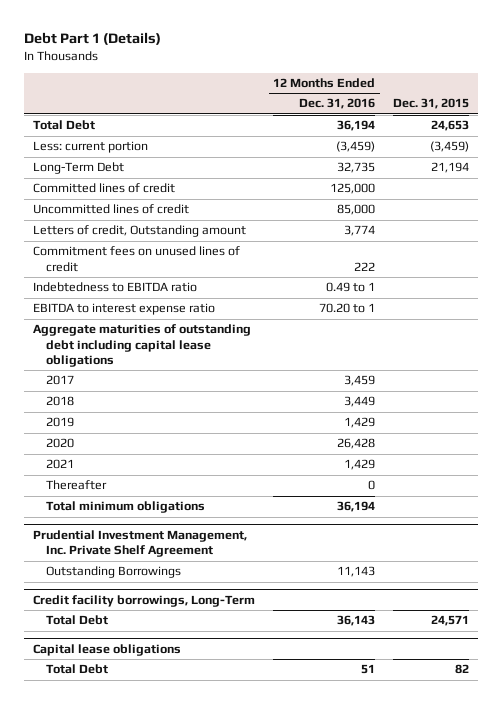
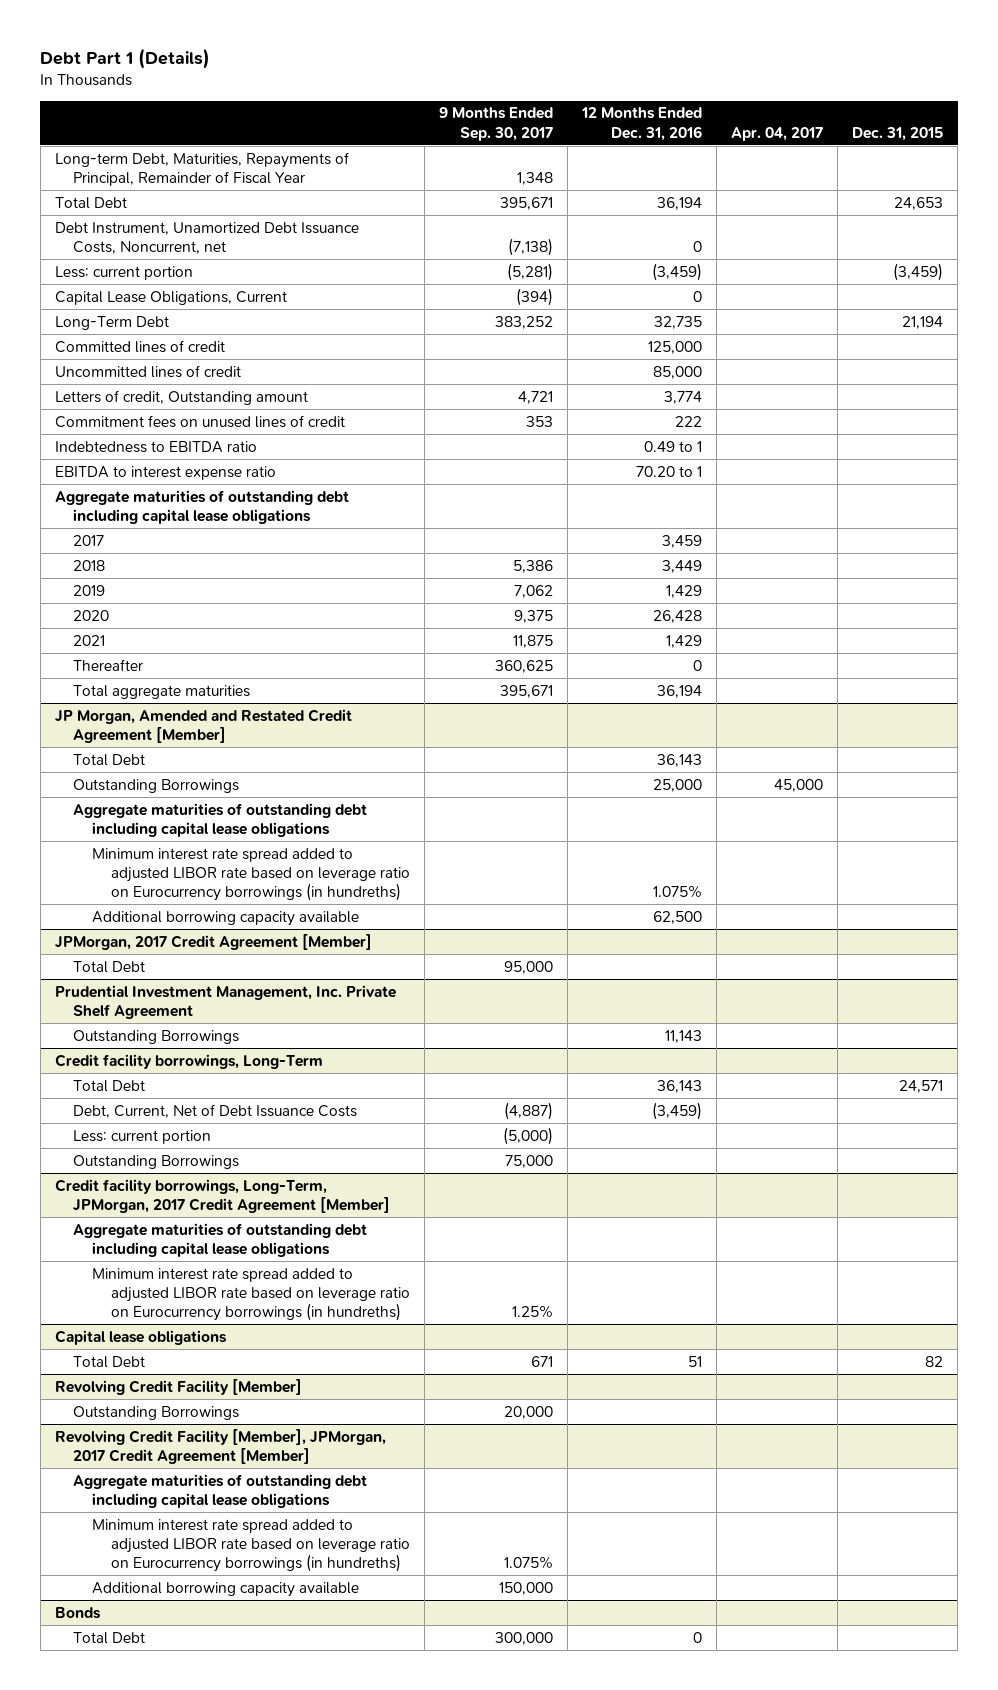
none -> [438,107,553,141] 9 Months Ended Sep. 30, 2017
none -> [731,126,824,141] Apr. 04, 2017
none -> [54,151,349,186] Long-term Debt, Maturities, Repayments of Principal, Remainder of Fiscal Year
none -> [54,221,359,254] Debt Instrument, Unamortized Debt Issuance Costs, Noncurrent, net
none -> [54,290,287,305] Capital Lease Obligations, Current
[46,501,206,514] Total minimum obligations -> [73,684,251,699] Total aggregate maturities
none -> [54,708,352,743] JP Morgan, Amended and Restated Credit Agreement [Member]
none -> [73,753,146,766] Total Debt
none -> [73,778,240,793] Outstanding Borrowings
none -> [73,802,368,837] Aggregate maturities of outstanding debt including capital lease obligations
none -> [92,847,410,901] Minimum interest rate spread added to adjusted LIBOR rate based on leverage ratio on Eurocurrency borrowings (in hundreths)
none -> [92,910,360,926] Additional borrowing capacity available
none -> [54,933,372,950] JPMorgan, 2017 Credit Agreement [Member]
none -> [73,960,146,973] Total Debt
none -> [73,1103,358,1118] Debt, Current, Net of Debt Issuance Costs
none -> [73,1129,212,1144] Less: current portion
none -> [73,1154,240,1169] Outstanding Borrowings
none -> [54,1178,391,1213] Credit facility borrowings, Long-Term, JPMorgan, 2017 Credit Agreement [Member]
none -> [73,1222,368,1257] Aggregate maturities of outstanding debt including capital lease obligations
none -> [92,1267,410,1321] Minimum interest rate spread added to adjusted LIBOR rate based on leverage ratio on Eurocurrency borrowings (in hundreths)
none -> [54,1378,302,1395] Revolving Credit Facility [Member]
none -> [73,1405,240,1420] Outstanding Borrowings
none -> [54,1428,386,1464] Revolving Credit Facility [Member], JPMorgan, 2017 Credit Agreement [Member]
none -> [73,1473,368,1508] Aggregate maturities of outstanding debt including capital lease obligations
none -> [92,1518,410,1572] Minimum interest rate spread added to adjusted LIBOR rate based on leverage ratio on Eurocurrency borrowings (in hundreths)
none -> [92,1581,360,1597] Additional borrowing capacity available
none -> [54,1606,101,1619] Bonds
none -> [73,1631,146,1644] Total Debt

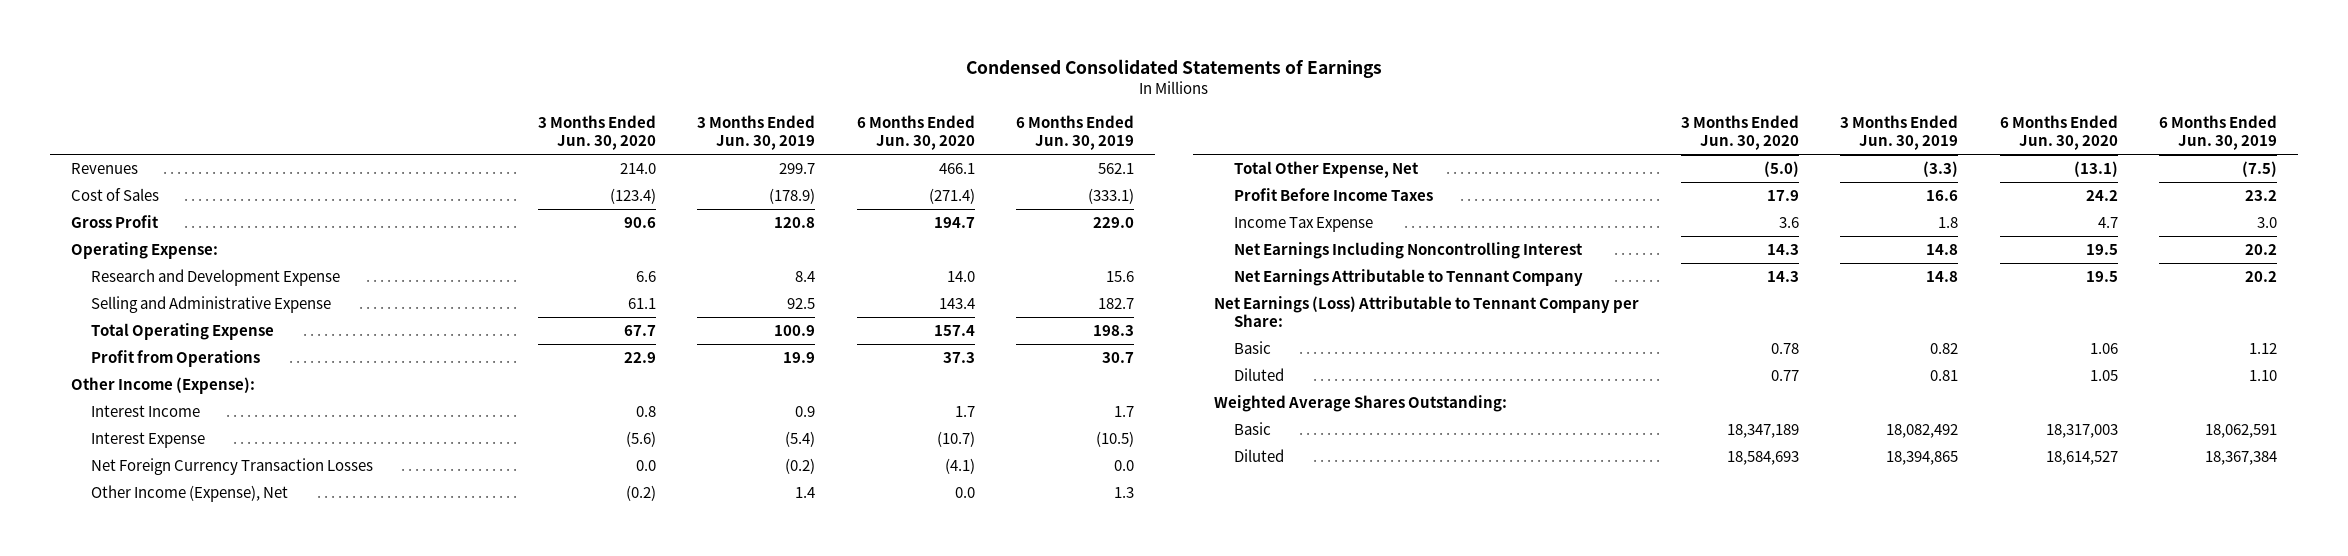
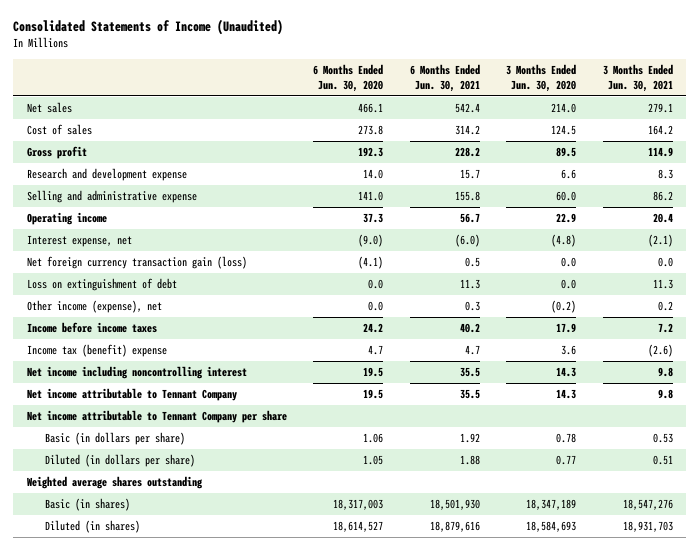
[966,58,1383,78] Condensed Consolidated Statements of Earnings -> [13,19,284,36] Consolidated Statements of Income (Unaudited)
[697,114,816,151] 3 Months Ended Jun. 30, 2019 -> none
[1016,114,1135,151] 6 Months Ended Jun. 30, 2019 -> none
none -> [409,63,480,92] 6 Months Ended Jun. 30, 2021
none -> [602,63,673,92] 3 Months Ended Jun. 30, 2021
[70,241,218,259] Operating Expense: -> none
[91,322,275,340] Total Operating Expense -> none
[70,376,255,394] Other Income (Expense): -> none
[91,404,201,417] Interest Income -> none
[1234,160,1420,178] Total Other Expense, Net -> none
[70,162,138,174] Revenues -> [26,102,72,114] Net sales
[70,187,159,201] Cost of Sales -> [26,124,92,136] Cost of sales
[609,187,656,204] (123.4) -> [551,125,577,136] 124.5
[928,187,975,204] (271.4) -> [358,125,384,136] 273.8
[70,214,159,228] Gross Profit -> [26,146,87,160] Gross profit
[623,216,656,228] 90.6 -> [556,147,577,158] 89.5
[933,216,975,228] 194.7 -> [358,147,384,158] 192.3
[91,268,341,286] Research and Development Expense -> [26,168,187,182] Research and development expense
[91,295,332,313] Selling and Administrative Expense -> [26,190,197,204] Selling and administrative expense
[627,297,656,309] 61.1 -> [556,191,577,202] 60.0
[938,297,975,309] 143.4 -> [358,191,384,202] 141.0
[91,349,261,367] Profit from Operations -> [26,212,107,226] Operating income
[91,431,206,448] Interest Expense -> [26,235,132,248] Interest expense, net
[625,430,656,447] (5.6) -> [551,234,577,248] (4.8)
[936,430,975,447] (10.7) -> [358,234,384,248] (9.0)
[91,457,374,475] Net Foreign Currency Transaction Losses -> [26,256,247,270] Net foreign currency transaction gain (loss)
none -> [26,278,177,292] Loss on extinguishment of debt
[91,484,289,502] Other Income (Expense), Net -> [26,300,162,314] Other income (expense), net
[1234,187,1434,201] Profit Before Income Taxes -> [26,322,157,334] Income before income taxes
[1234,216,1374,232] Income Tax Expense -> [26,344,167,358] Income tax (benefit) expense
[1234,241,1584,259] Net Earnings Including Noncontrolling Interest -> [26,366,247,380] Net income including noncontrolling interest
[1234,268,1584,286] Net Earnings Attributable to Tennant Company -> [26,388,237,402] Net income attributable to Tennant Company
[1213,295,1639,328] Net Earnings (Loss) Attributable to Tennant Company per Share: -> [26,410,287,424] Net income attributable to Tennant Company per share
[1234,340,1272,354] Basic -> [44,432,185,446] Basic (in dollars per share)
[1234,367,1285,381] Diluted -> [44,454,195,468] Diluted (in dollars per share)
[1213,394,1507,412] Weighted Average Shares Outstanding: -> [26,476,203,490] Weighted average shares outstanding
[1234,421,1272,435] Basic -> [44,498,130,512] Basic (in shares)
[1234,448,1285,462] Diluted -> [44,520,140,534] Diluted (in shares)

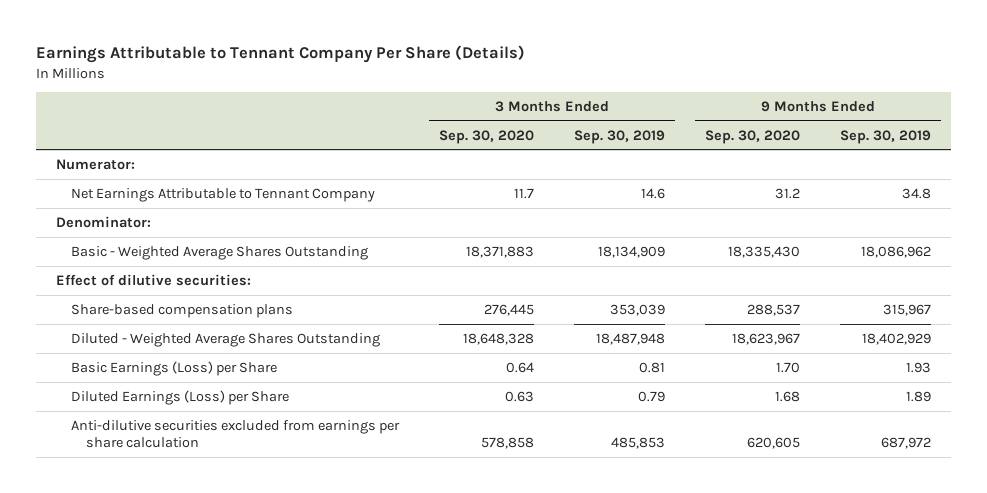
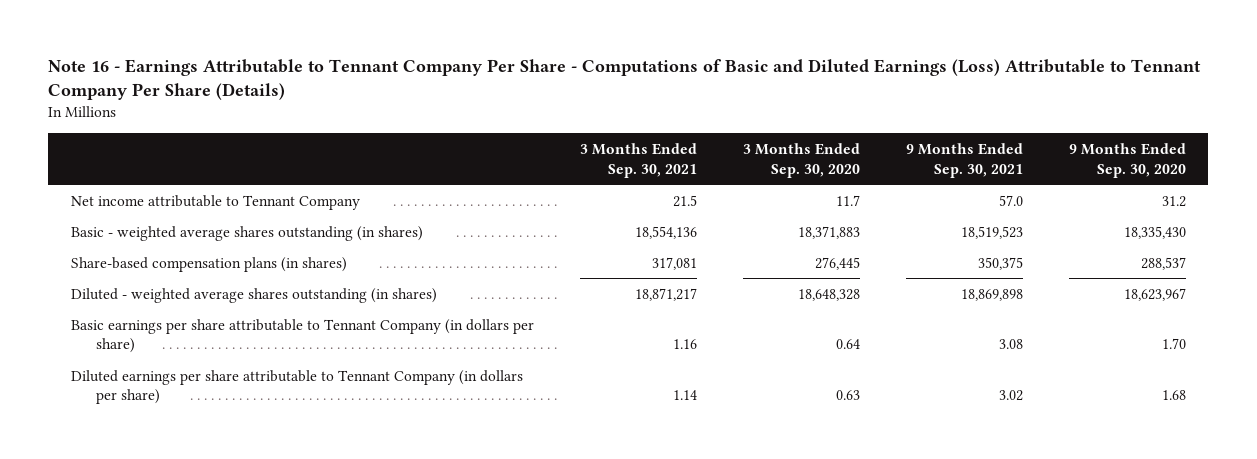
[35,45,525,64] Earnings Attributable to Tennant Company Per Share (Details) -> [48,59,1202,101] Note 16 - Earnings Attributable to Tennant Company Per Share - Computations of Basic and Diluted Earnings (Loss) Attributable to Tennant Company Per Share (Details)
[574,129,666,144] Sep. 30, 2019 -> none
[840,129,932,144] Sep. 30, 2019 -> none
none -> [579,142,697,178] 3 Months Ended Sep. 30, 2021
none -> [905,142,1023,178] 9 Months Ended Sep. 30, 2021
[55,158,135,170] Numerator: -> none
[55,215,151,228] Denominator: -> none
[55,273,251,286] Effect of dilutive securities: -> none
[70,419,400,449] Anti-dilutive securities excluded from earnings per share calculation -> none
[70,187,375,202] Net Earnings Attributable to Tennant Company -> [71,194,361,210] Net income attributable to Tennant Company
[70,245,368,260] Basic - Weighted Average Shares Outstanding -> [71,225,424,241] Basic - weighted average shares outstanding (in shares)
[70,303,293,318] Share-based compensation plans -> [71,256,348,272] Share-based compensation plans (in shares)
[70,332,380,347] Diluted - Weighted Average Shares Outstanding -> [71,287,438,303] Diluted - weighted average shares outstanding (in shares)
[70,360,277,376] Basic Earnings (Loss) per Share -> [71,318,535,354] Basic earnings per share attributable to Tennant Company (in dollars per share)
[70,389,289,405] Diluted Earnings (Loss) per Share -> [71,369,524,405] Diluted earnings per share attributable to Tennant Company (in dollars per share)

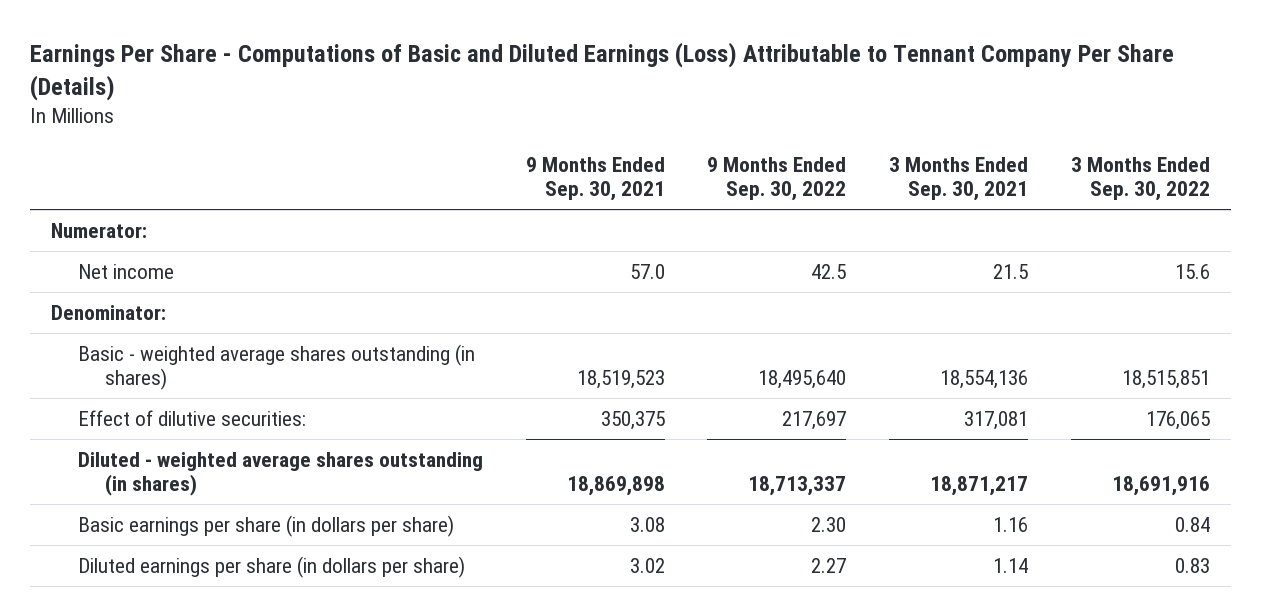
[48,59,1202,101] Note 16 - Earnings Attributable to Tennant Company Per Share - Computations of Basic and Diluted Earnings (Loss) Attributable to Tennant Company Per Share (Details) -> [29,42,1174,101] Earnings Per Share - Computations of Basic and Diluted Earnings (Loss) Attributable to Tennant Company Per Share (Details)
[742,142,860,178] 3 Months Ended Sep. 30, 2020 -> none
[1068,142,1186,178] 9 Months Ended Sep. 30, 2020 -> none
none -> [707,156,847,202] 9 Months Ended Sep. 30, 2022
none -> [1070,156,1210,202] 3 Months Ended Sep. 30, 2022
none -> [50,222,147,238] Numerator:
[71,194,361,210] Net income attributable to Tennant Company -> [78,263,175,279] Net income
none -> [50,304,166,320] Denominator:
[71,256,348,272] Share-based compensation plans (in shares) -> [78,409,307,426] Effect of dilutive securities:
[71,318,535,354] Basic earnings per share attributable to Tennant Company (in dollars per share) -> [78,514,455,537] Basic earnings per share (in dollars per share)
[71,369,524,405] Diluted earnings per share attributable to Tennant Company (in dollars per share) -> [78,555,466,578] Diluted earnings per share (in dollars per share)

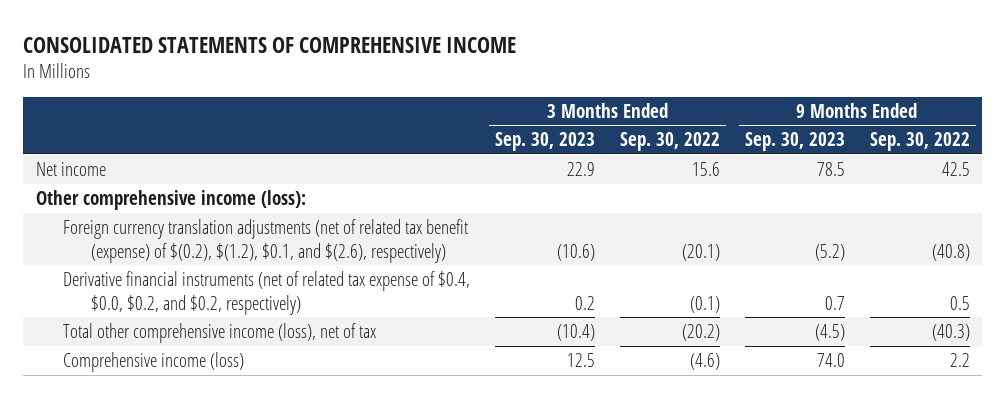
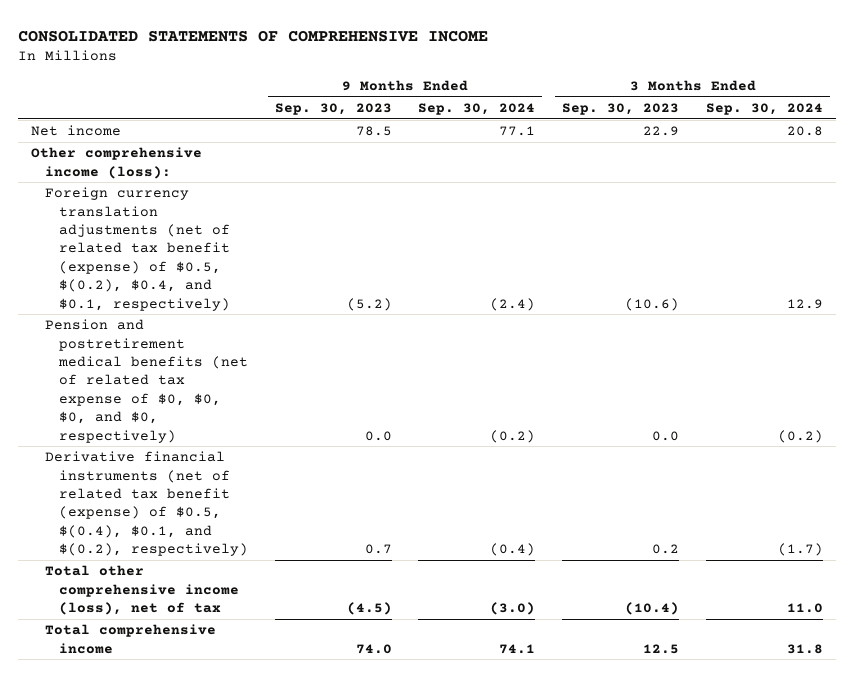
[619,132,720,152] Sep. 30, 2022 -> none
[869,132,970,152] Sep. 30, 2022 -> none
none -> [418,103,536,116] Sep. 30, 2024
none -> [705,103,823,116] Sep. 30, 2024
[63,218,469,263] Foreign currency translation adjustments (net of related tax benefit (expense) of $(0.2), $(1.2), $0.1, and $(2.6), respectively) -> [45,187,230,311] Foreign currency translation adjustments (net of related tax benefit (expense) of $0.5, $(0.2), $0.4, and $0.1, respectively)
none -> [45,319,248,443] Pension and postretirement medical benefits (net of related tax expense of $0, $0, $0, and $0, respectively)
[63,270,471,315] Derivative financial instruments (net of related tax expense of $0.4, $0.0, $0.2, and $0.2, respectively) -> [45,451,248,557] Derivative financial instruments (net of related tax benefit (expense) of $0.5, $(0.4), $0.1, and $(0.2), respectively)
[63,351,245,372] Comprehensive income (loss) -> [45,624,217,654] Total comprehensive income

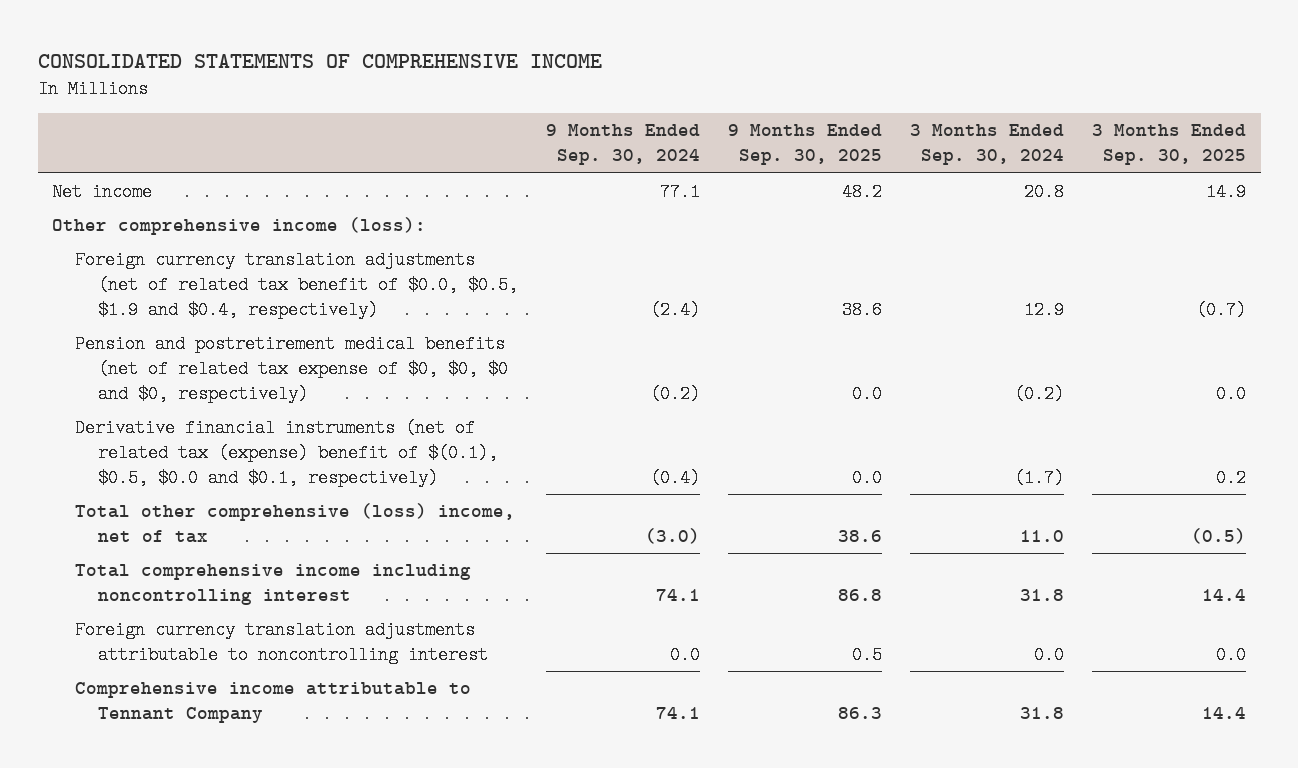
[274,103,392,116] Sep. 30, 2023 -> none
[562,103,680,116] Sep. 30, 2023 -> none
none -> [728,124,883,166] 9 Months Ended Sep. 30, 2025
none -> [1092,124,1247,166] 3 Months Ended Sep. 30, 2025
[45,187,230,311] Foreign currency translation adjustments (net of related tax benefit (expense) of $0.5, $(0.2), $0.4, and $0.1, respectively) -> [74,251,518,319] Foreign currency translation adjustments (net of related tax benefit of $0.0, $0.5, $1.9 and $0.4, respectively)
[45,319,248,443] Pension and postretirement medical benefits (net of related tax expense of $0, $0, $0, and $0, respectively) -> [74,335,508,403] Pension and postretirement medical benefits (net of related tax expense of $0, $0, $0 and $0, respectively)
[45,451,248,557] Derivative financial instruments (net of related tax benefit (expense) of $0.5, $(0.4), $0.1, and $(0.2), respectively) -> [74,419,498,487] Derivative financial instruments (net of related tax (expense) benefit of $(0.1), $0.5, $0.0 and $0.1, respectively)
[45,565,239,616] Total other comprehensive income (loss), net of tax -> [74,503,515,543] Total other comprehensive (loss) income, net of tax
none -> [74,564,471,605] Total comprehensive income including noncontrolling interest
none -> [74,621,488,664] Foreign currency translation adjustments attributable to noncontrolling interest
[45,624,217,654] Total comprehensive income -> [74,682,471,723] Comprehensive income attributable to Tennant Company

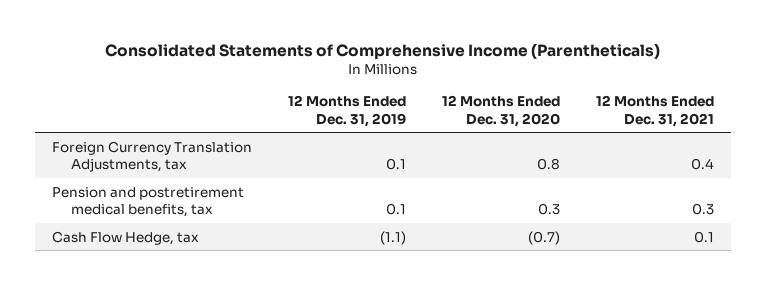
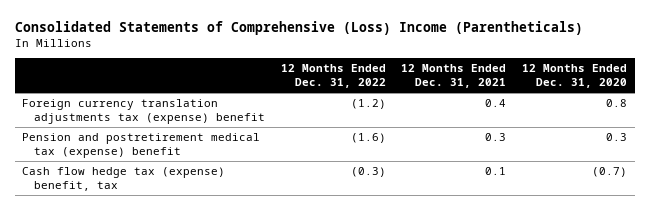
[105,42,661,60] Consolidated Statements of Comprehensive Income (Parentheticals) -> [14,20,583,35] Consolidated Statements of Comprehensive (Loss) Income (Parentheticals)
[288,95,407,127] 12 Months Ended Dec. 31, 2019 -> none
none -> [280,64,386,88] 12 Months Ended Dec. 31, 2022
[52,140,253,172] Foreign Currency Translation Adjustments, tax -> [22,99,266,124] Foreign currency translation adjustments tax (expense) benefit
[52,186,245,217] Pension and postretirement medical benefits, tax -> [22,133,261,158] Pension and postretirement medical tax (expense) benefit
[52,230,200,245] Cash Flow Hedge, tax -> [22,167,226,191] Cash flow hedge tax (expense) benefit, tax

